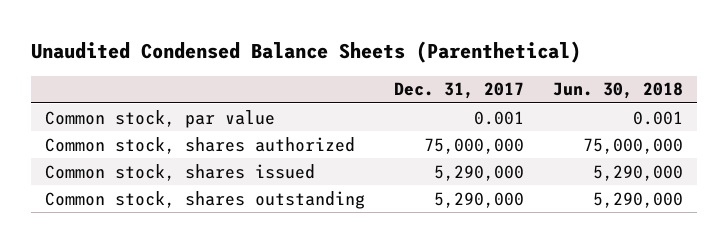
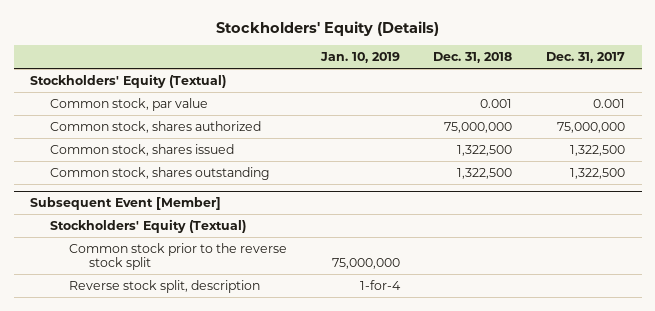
[31,41,582,64] Unaudited Condensed Balance Sheets (Parenthetical) -> [215,20,439,36] Stockholders' Equity (Details)
[552,82,683,100] Jun. 30, 2018 -> none
none -> [319,52,400,64] Jan. 10, 2019
none -> [433,52,513,64] Dec. 31, 2018
none -> [30,73,227,88] Stockholders' Equity (Textual)
[434,164,525,181] 5,290,000 -> [570,144,626,156] 1,322,500
[434,191,525,208] 5,290,000 -> [570,167,626,179] 1,322,500
none -> [30,197,222,211] Subsequent Event [Member]
none -> [49,218,246,233] Stockholders' Equity (Textual)
none -> [69,242,288,271] Common stock prior to the reverse stock split
none -> [69,279,261,293] Reverse stock split, description

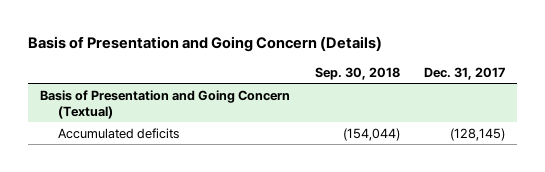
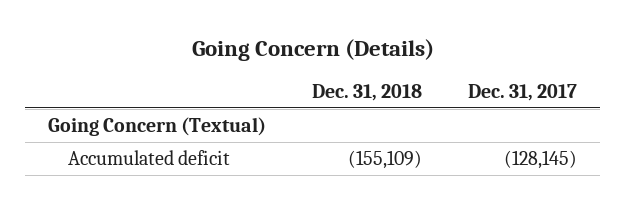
[28,36,383,53] Basis of Presentation and Going Concern (Details) -> [191,38,434,61] Going Concern (Details)
[314,66,400,80] Sep. 30, 2018 -> none
none -> [312,84,423,102] Dec. 31, 2018
[40,89,291,120] Basis of Presentation and Going Concern (Textual) -> none
none -> [48,117,267,137] Going Concern (Textual)
[57,127,179,139] Accumulated deficits -> [68,150,231,166] Accumulated deficit

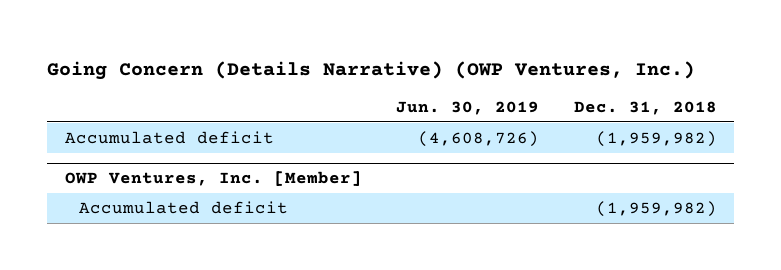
[191,38,434,61] Going Concern (Details) -> [47,60,696,80] Going Concern (Details Narrative) (OWP Ventures, Inc.)
[468,84,578,102] Dec. 31, 2017 -> none
none -> [396,101,540,116] Jun. 30, 2019
[48,117,267,137] Going Concern (Textual) -> none
[348,150,423,170] (155,109) -> [595,130,717,147] (1,959,982)
none -> [64,171,362,187] OWP Ventures, Inc. [Member]
none -> [79,200,289,214] Accumulated deficit

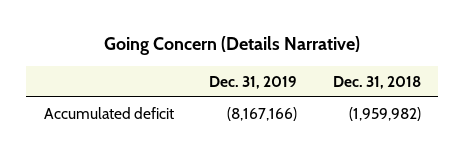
[47,60,696,80] Going Concern (Details Narrative) (OWP Ventures, Inc.) -> [104,36,361,56] Going Concern (Details Narrative)
[396,101,540,116] Jun. 30, 2019 -> none
none -> [209,75,298,89] Dec. 31, 2019
[64,171,362,187] OWP Ventures, Inc. [Member] -> none
[79,200,289,214] Accumulated deficit -> none

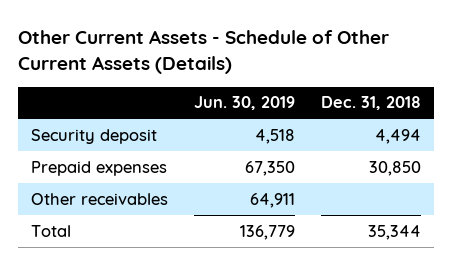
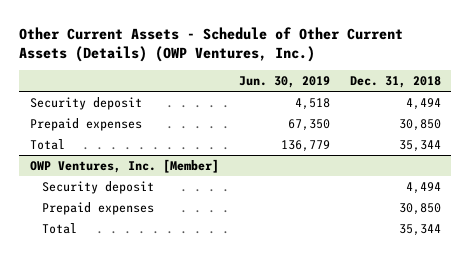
[18,30,390,74] Other Current Assets - Schedule of Other Current Assets (Details) -> [19,26,404,63] Other Current Assets - Schedule of Other Current Assets (Details) (OWP Ventures, Inc.)
[31,192,169,205] Other receivables -> none
none -> [29,158,219,173] OWP Ventures, Inc. [Member]
none -> [42,180,155,194] Security deposit
none -> [42,201,155,215] Prepaid expenses
none -> [42,222,78,234] Total

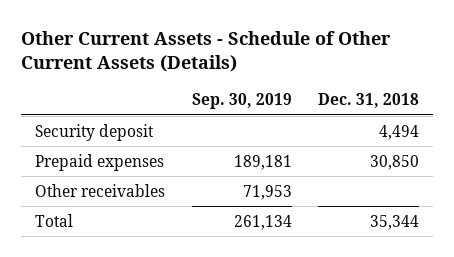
[19,26,404,63] Other Current Assets - Schedule of Other Current Assets (Details) (OWP Ventures, Inc.) -> [21,31,392,73] Other Current Assets - Schedule of Other Current Assets (Details)
[238,76,330,89] Jun. 30, 2019 -> none
none -> [191,93,292,110] Sep. 30, 2019
[29,138,65,150] Total -> none
[29,158,219,173] OWP Ventures, Inc. [Member] -> none
[42,180,155,194] Security deposit -> none
[42,201,155,215] Prepaid expenses -> none
none -> [34,183,165,197] Other receivables

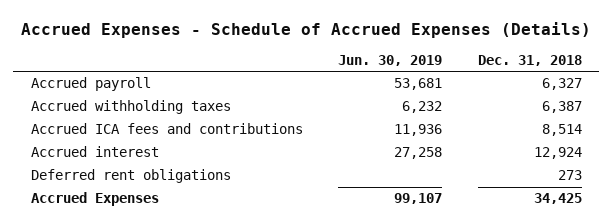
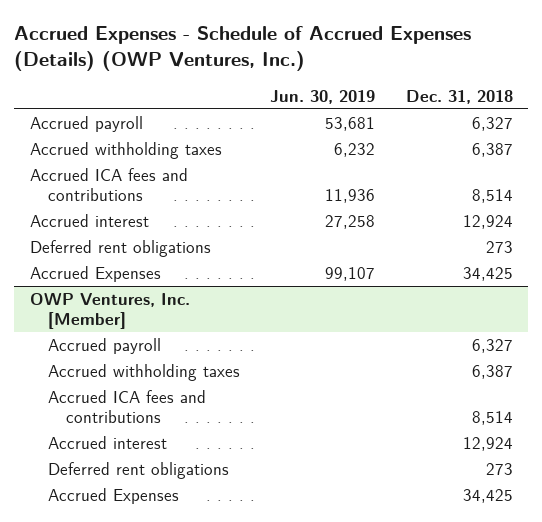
[21,21,592,38] Accrued Expenses - Schedule of Accrued Expenses (Details) -> [14,26,472,72] Accrued Expenses - Schedule of Accrued Expenses (Details) (OWP Ventures, Inc.)
none -> [29,292,190,329] OWP Ventures, Inc. [Member]
none -> [47,337,161,354] Accrued payroll
none -> [47,363,240,381] Accrued withholding taxes
none -> [47,389,206,423] Accrued ICA fees and contributions
none -> [47,435,167,449] Accrued interest
none -> [47,461,229,479] Deferred rent obligations
none -> [47,487,179,504] Accrued Expenses

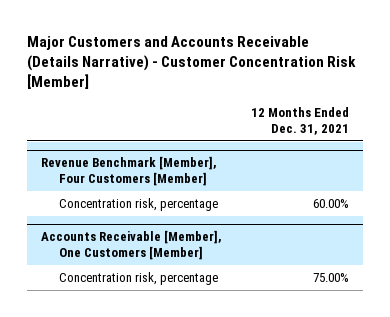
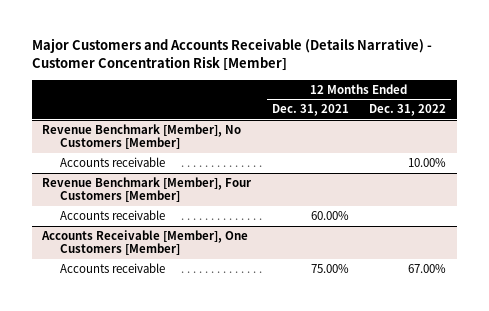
none -> [369,104,447,117] Dec. 31, 2022
none -> [42,124,242,150] Revenue Benchmark [Member], No Customers [Member]
none -> [59,157,165,168] Accounts receivable
[58,198,218,212] Concentration risk, percentage -> [59,210,165,221] Accounts receivable
[58,272,218,286] Concentration risk, percentage -> [59,263,165,274] Accounts receivable

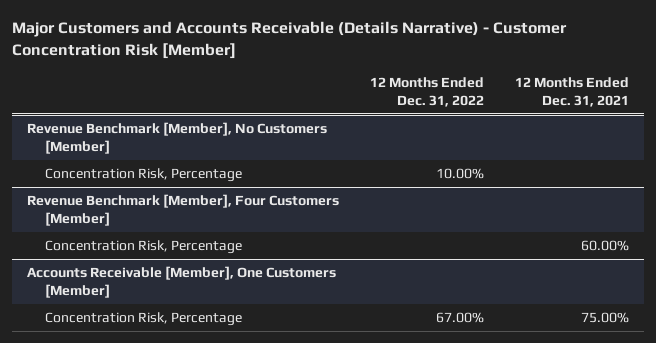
[59,157,165,168] Accounts receivable -> [44,167,242,182] Concentration Risk, Percentage
[59,210,165,221] Accounts receivable -> [44,239,242,254] Concentration Risk, Percentage
[59,263,165,274] Accounts receivable -> [44,311,242,326] Concentration Risk, Percentage

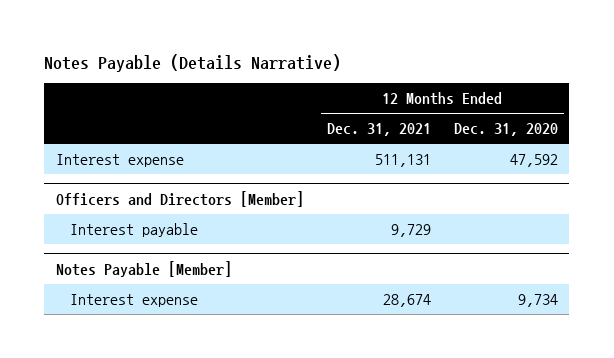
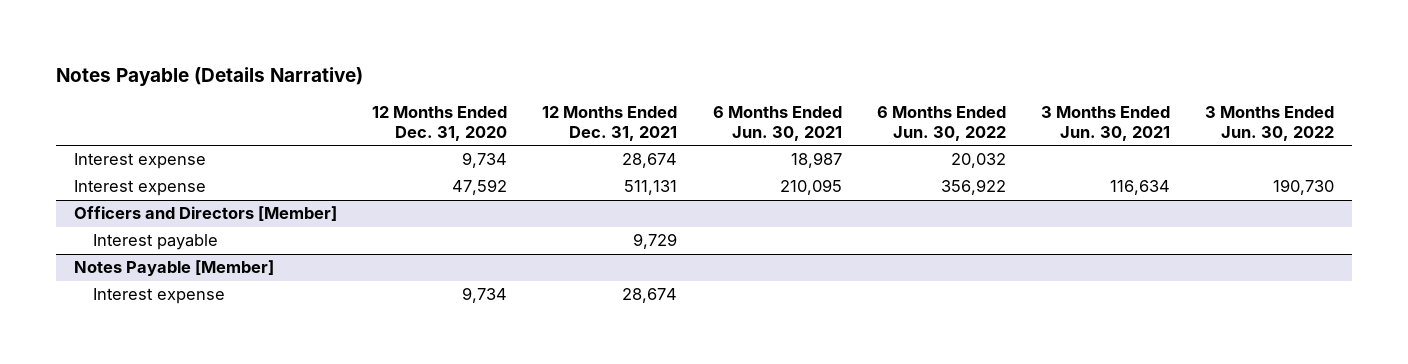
none -> [712,105,842,141] 6 Months Ended Jun. 30, 2021
none -> [876,105,1006,141] 6 Months Ended Jun. 30, 2022
none -> [1040,105,1170,141] 3 Months Ended Jun. 30, 2021
none -> [1205,105,1335,141] 3 Months Ended Jun. 30, 2022
none -> [74,153,207,170] Interest expense

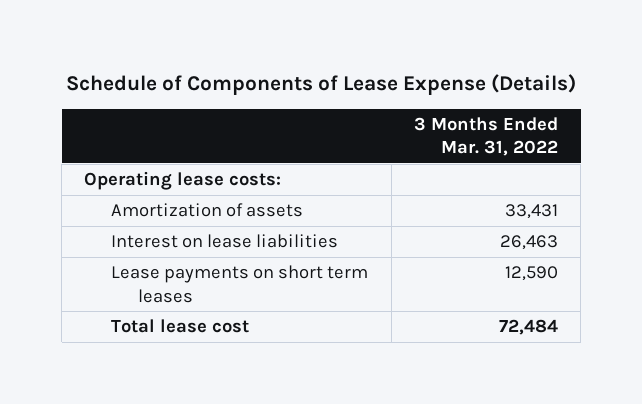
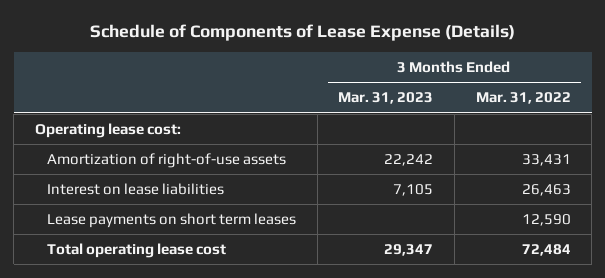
none -> [338,92,434,105] Mar. 31, 2023
[84,171,282,191] Operating lease costs: -> [34,123,181,139] Operating lease cost:
[111,203,304,218] Amortization of assets -> [46,153,286,169] Amortization of right-of-use assets
[111,319,250,334] Total lease cost -> [46,243,226,259] Total operating lease cost

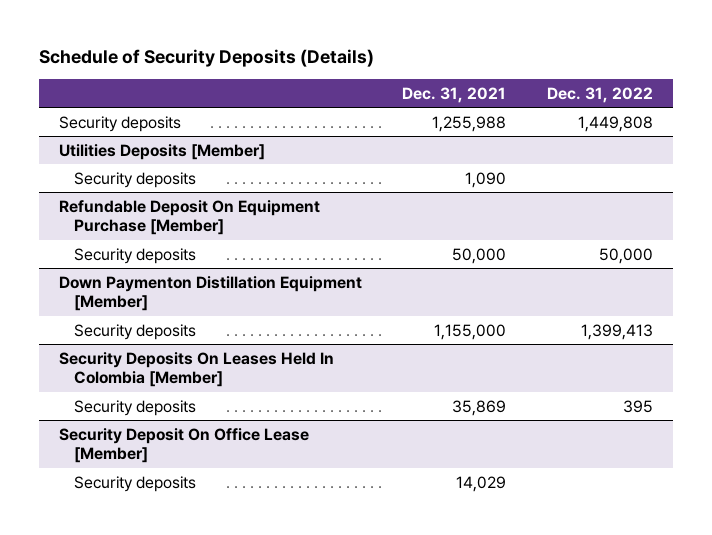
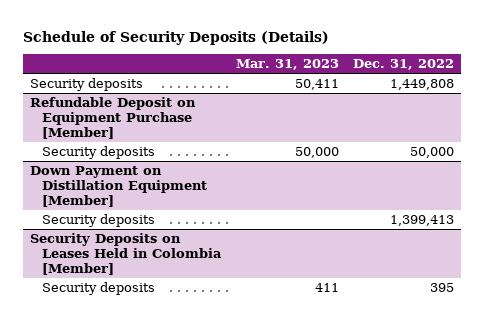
[402,86,507,103] Dec. 31, 2021 -> none
none -> [235,59,339,71] Mar. 31, 2023
[58,143,265,160] Utilities Deposits [Member] -> none
[74,171,197,188] Security deposits -> none
[58,199,320,236] Refundable Deposit On Equipment Purchase [Member] -> [29,97,196,139] Refundable Deposit on Equipment Purchase [Member]
[58,275,362,312] Down Paymenton Distillation Equipment [Member] -> [29,166,208,207] Down Payment on Distillation Equipment [Member]
[58,351,334,388] Security Deposits On Leases Held In Colombia [Member] -> [29,233,223,275] Security Deposits on Leases Held in Colombia [Member]
[58,427,309,464] Security Deposit On Office Lease [Member] -> none
[74,475,197,492] Security deposits -> none

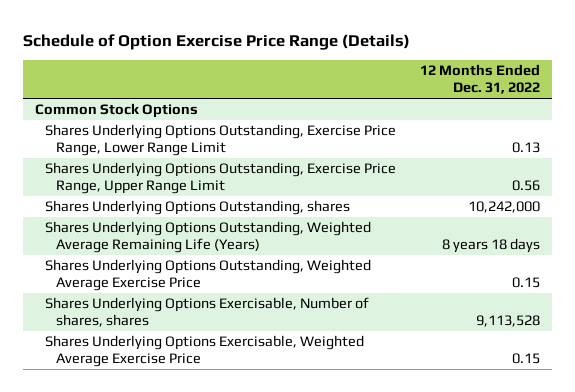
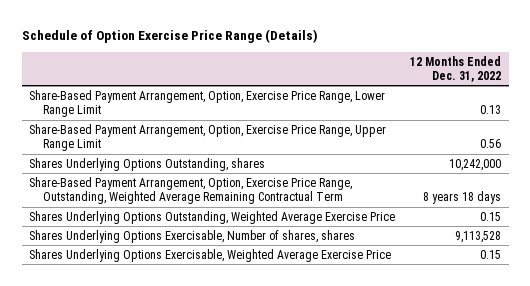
[34,103,198,119] Common Stock Options -> none
[45,124,397,157] Shares Underlying Options Outstanding, Exercise Price Range, Lower Range Limit -> [29,89,386,118] Share-Based Payment Arrangement, Option, Exercise Price Range, Lower Range Limit
[45,162,397,195] Shares Underlying Options Outstanding, Exercise Price Range, Upper Range Limit -> [29,123,387,152] Share-Based Payment Arrangement, Option, Exercise Price Range, Upper Range Limit
[45,221,372,254] Shares Underlying Options Outstanding, Weighted Average Remaining Life (Years) -> [29,176,353,205] Share-Based Payment Arrangement, Option, Exercise Price Range, Outstanding, Weighted Average Remaining Contractual Term

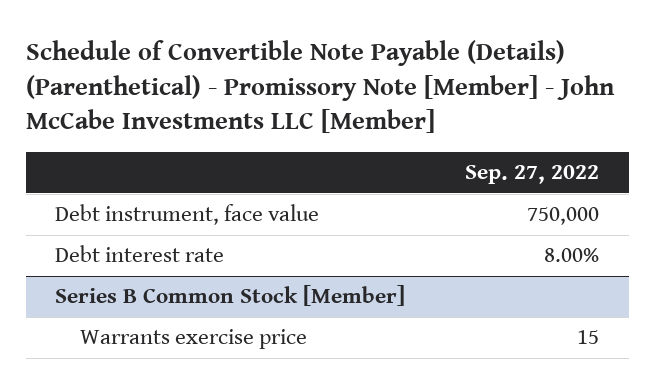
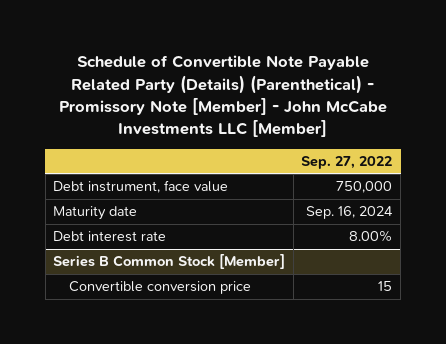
[25,40,615,134] Schedule of Convertible Note Payable (Details) (Parenthetical) - Promissory Note [Member] - John McCabe Investments LLC [Member] -> [58,55,387,138] Schedule of Convertible Note Payable Related Party (Details) (Parenthetical) - Promissory Note [Member] - John McCabe Investments LLC [Member]
none -> [53,206,138,221] Maturity date
[79,329,307,350] Warrants exercise price -> none
none -> [68,281,251,295] Convertible conversion price

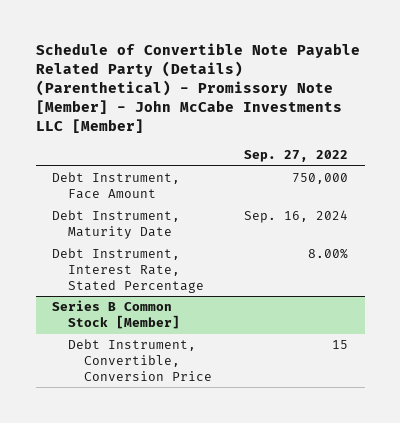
[53,180,229,194] Debt instrument, face value -> [51,172,180,200] Debt Instrument, Face Amount
[53,206,138,221] Maturity date -> [51,210,180,240] Debt Instrument, Maturity Date
[53,231,167,243] Debt interest rate -> [51,248,204,293] Debt Instrument, Interest Rate, Stated Percentage
[68,281,251,295] Convertible conversion price -> [67,339,213,381] Debt Instrument, Convertible, Conversion Price

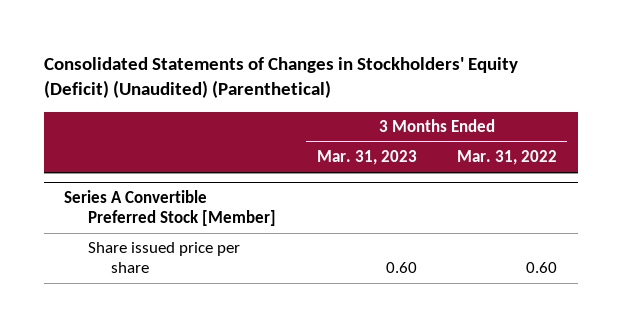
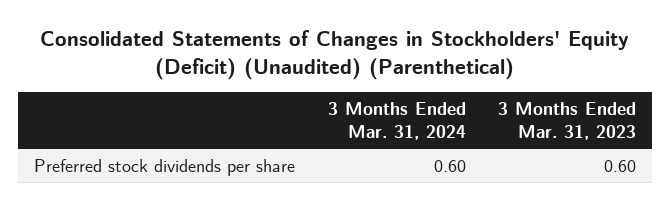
[457,150,558,166] Mar. 31, 2022 -> none
none -> [327,101,466,140] 3 Months Ended Mar. 31, 2024
[64,190,276,227] Series A Convertible Preferred Stock [Member] -> none
[87,242,240,274] Share issued price per share -> [34,158,296,176] Preferred stock dividends per share

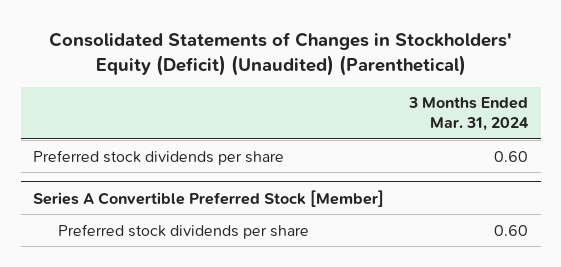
[498,101,637,140] 3 Months Ended Mar. 31, 2023 -> none
none -> [33,189,385,207] Series A Convertible Preferred Stock [Member]
none -> [57,223,309,239] Preferred stock dividends per share

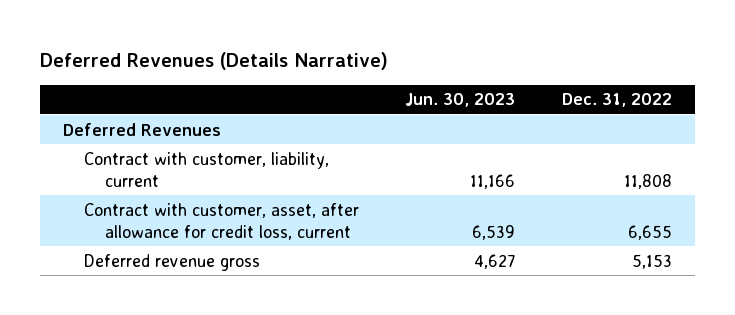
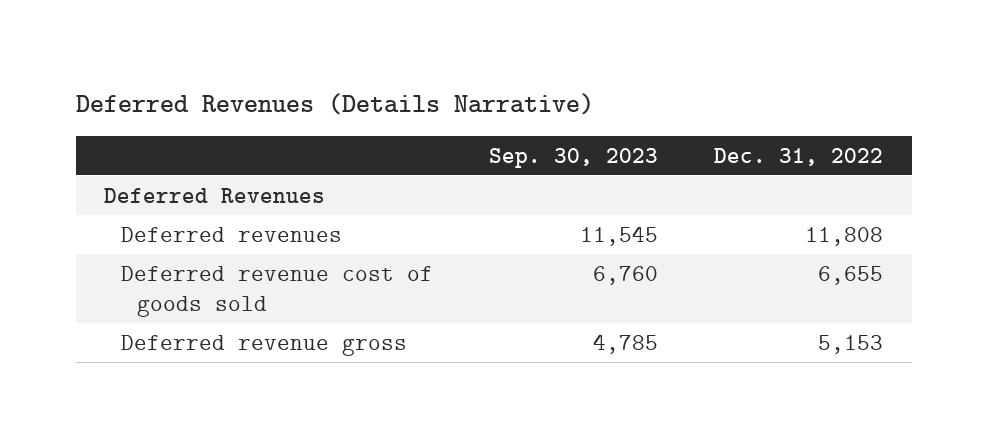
[405,93,516,108] Jun. 30, 2023 -> none
none -> [489,147,659,168] Sep. 30, 2023
[84,151,330,187] Contract with customer, liability, current -> [120,226,342,242] Deferred revenues
[84,202,360,240] Contract with customer, asset, after allowance for credit loss, current -> [120,265,433,318] Deferred revenue cost of goods sold

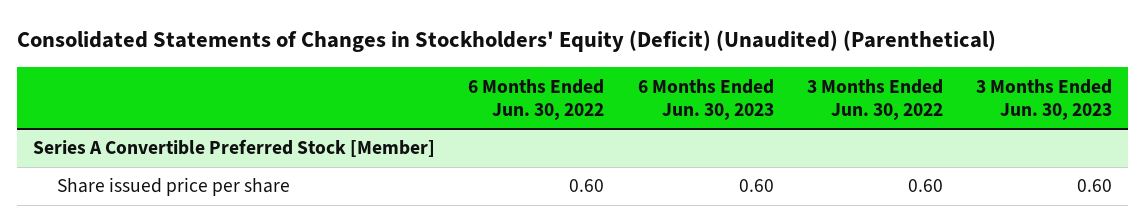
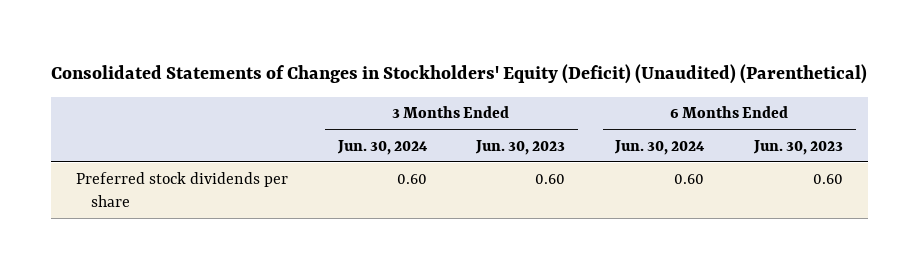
[468,78,605,120] 6 Months Ended Jun. 30, 2022 -> none
[806,78,943,120] 3 Months Ended Jun. 30, 2022 -> none
none -> [336,139,428,155] Jun. 30, 2024
none -> [614,139,706,155] Jun. 30, 2024
[33,139,436,158] Series A Convertible Preferred Stock [Member] -> none
[57,177,291,197] Share issued price per share -> [75,172,288,208] Preferred stock dividends per share

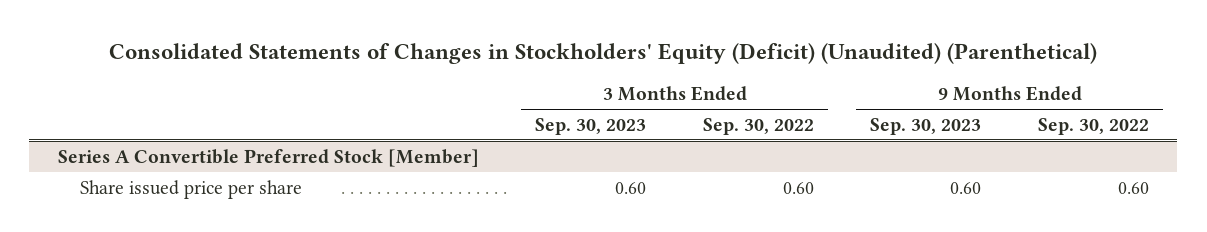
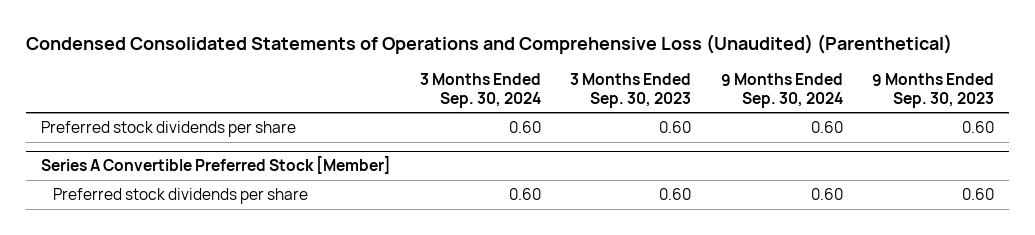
[109,43,1098,65] Consolidated Statements of Changes in Stockholders' Equity (Deficit) (Unaudited) (Parenthetical) -> [25,33,952,54] Condensed Consolidated Statements of Operations and Comprehensive Loss (Unaudited) (Parenthetical)
[702,117,814,135] Sep. 30, 2022 -> none
[1038,117,1150,135] Sep. 30, 2022 -> none
none -> [419,73,541,108] 3 Months Ended Sep. 30, 2024
none -> [720,73,843,108] 9 Months Ended Sep. 30, 2024
none -> [40,121,296,138] Preferred stock dividends per share
[80,179,303,199] Share issued price per share -> [53,188,309,205] Preferred stock dividends per share

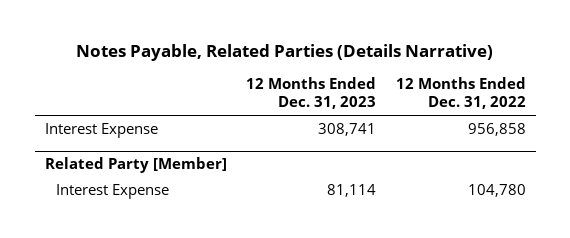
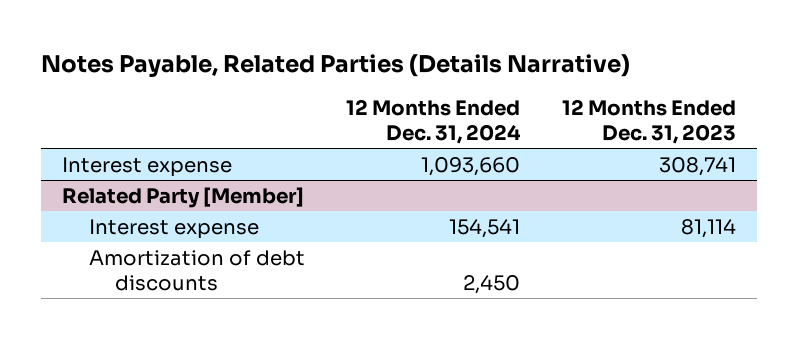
[395,77,526,110] 12 Months Ended Dec. 31, 2022 -> none
none -> [346,98,522,145] 12 Months Ended Dec. 31, 2024
[44,122,158,138] Interest Expense -> [62,156,233,177] Interest expense
[55,183,169,199] Interest Expense -> [88,218,259,239] Interest expense
none -> [88,249,305,291] Amortization of debt discounts

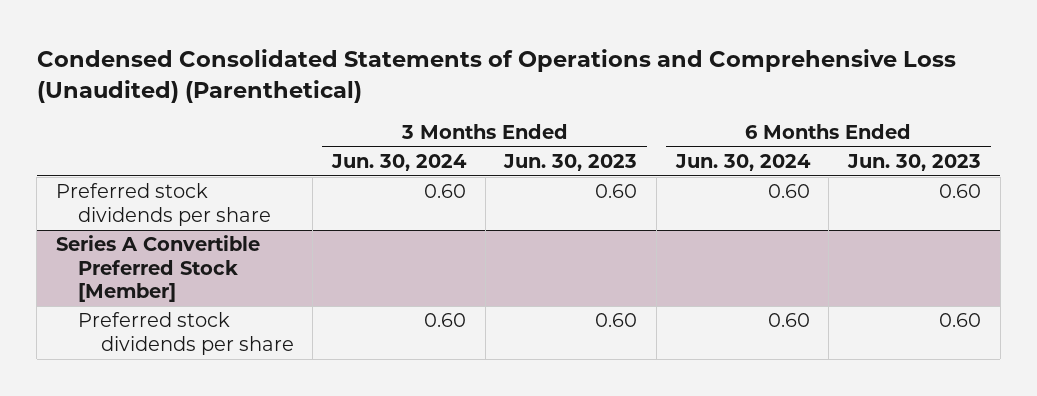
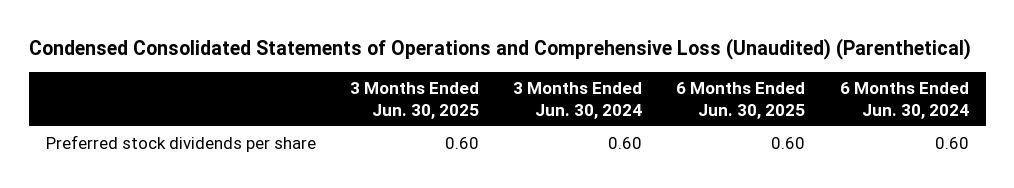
[503,153,638,171] Jun. 30, 2023 -> none
[846,153,981,171] Jun. 30, 2023 -> none
none -> [349,81,479,119] 3 Months Ended Jun. 30, 2025
none -> [676,81,806,119] 6 Months Ended Jun. 30, 2025
[55,235,260,303] Series A Convertible Preferred Stock [Member] -> none
[78,312,294,355] Preferred stock dividends per share -> none

